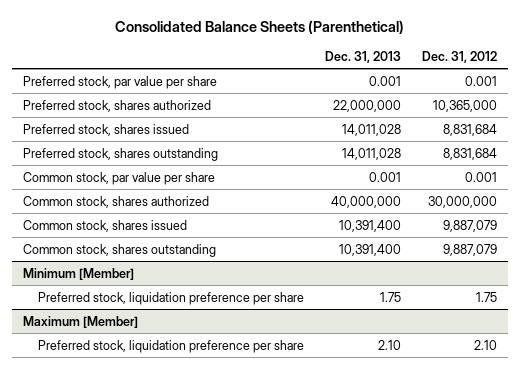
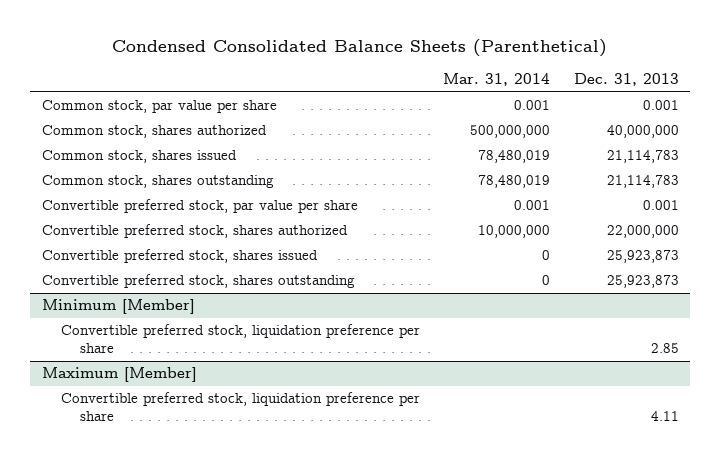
[114,19,404,34] Consolidated Balance Sheets (Parenthetical) -> [112,39,608,58] Condensed Consolidated Balance Sheets (Parenthetical)
[422,50,498,63] Dec. 31, 2012 -> none
none -> [443,73,551,87] Mar. 31, 2014
[22,75,217,89] Preferred stock, par value per share -> none
[22,99,211,112] Preferred stock, shares authorized -> none
[22,123,189,136] Preferred stock, shares issued -> none
[22,147,218,161] Preferred stock, shares outstanding -> none
[339,219,402,232] 10,391,400 -> [606,150,679,164] 21,114,783
[339,243,402,256] 10,391,400 -> [606,175,679,189] 21,114,783
none -> [41,199,358,214] Convertible preferred stock, par value per share
none -> [41,224,348,239] Convertible preferred stock, shares authorized
none -> [41,249,318,264] Convertible preferred stock, shares issued
none -> [41,274,355,289] Convertible preferred stock, shares outstanding
[38,291,305,305] Preferred stock, liquidation preference per share -> [60,324,420,354] Convertible preferred stock, liquidation preference per share
[380,291,402,302] 1.75 -> [650,343,679,354] 2.85
[38,339,305,353] Preferred stock, liquidation preference per share -> [60,392,420,422] Convertible preferred stock, liquidation preference per share
[378,339,402,350] 2.10 -> [650,411,679,422] 4.11

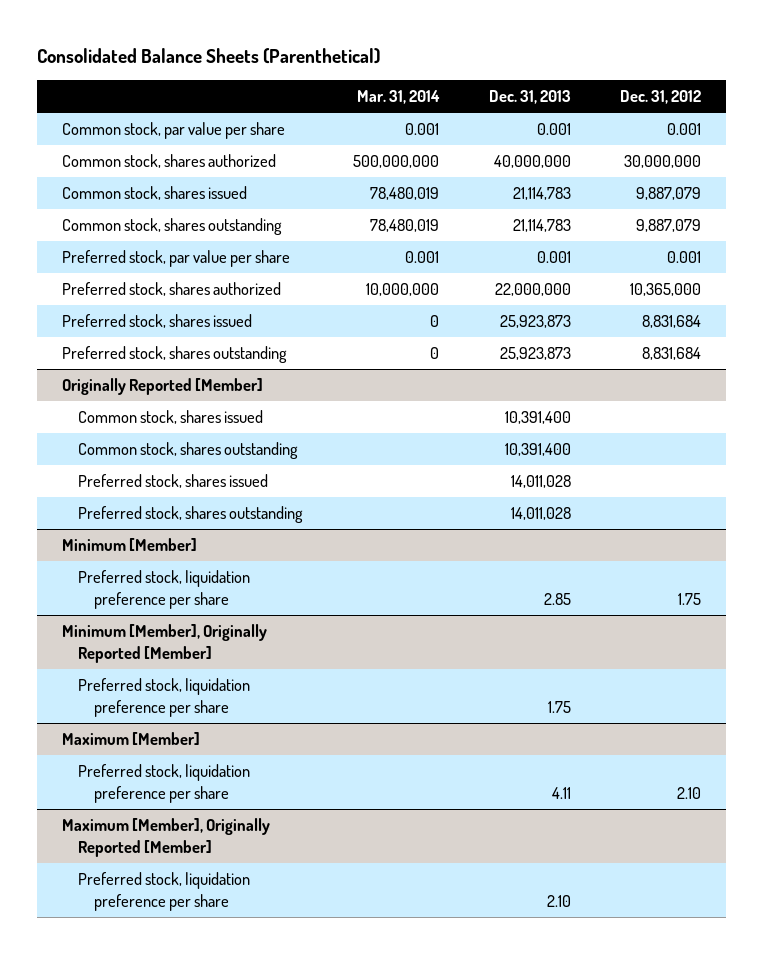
[112,39,608,58] Condensed Consolidated Balance Sheets (Parenthetical) -> [36,47,380,64] Consolidated Balance Sheets (Parenthetical)
none -> [620,89,702,104] Dec. 31, 2012
[41,199,358,214] Convertible preferred stock, par value per share -> [61,250,290,268] Preferred stock, par value per share
[41,224,348,239] Convertible preferred stock, shares authorized -> [61,282,281,297] Preferred stock, shares authorized
[41,249,318,264] Convertible preferred stock, shares issued -> [61,314,252,329] Preferred stock, shares issued
[41,274,355,289] Convertible preferred stock, shares outstanding -> [61,346,287,364] Preferred stock, shares outstanding
none -> [61,378,263,396] Originally Reported [Member]
none -> [77,410,263,425] Common stock, shares issued
none -> [77,442,298,460] Common stock, shares outstanding
none -> [77,474,268,489] Preferred stock, shares issued
none -> [77,506,303,524] Preferred stock, shares outstanding
[60,324,420,354] Convertible preferred stock, liquidation preference per share -> [77,570,250,609] Preferred stock, liquidation preference per share
none -> [61,624,267,663] Minimum [Member], Originally Reported [Member]
none -> [77,678,250,717] Preferred stock, liquidation preference per share
[60,392,420,422] Convertible preferred stock, liquidation preference per share -> [77,764,250,803] Preferred stock, liquidation preference per share
none -> [61,818,270,857] Maximum [Member], Originally Reported [Member]
none -> [77,872,250,911] Preferred stock, liquidation preference per share

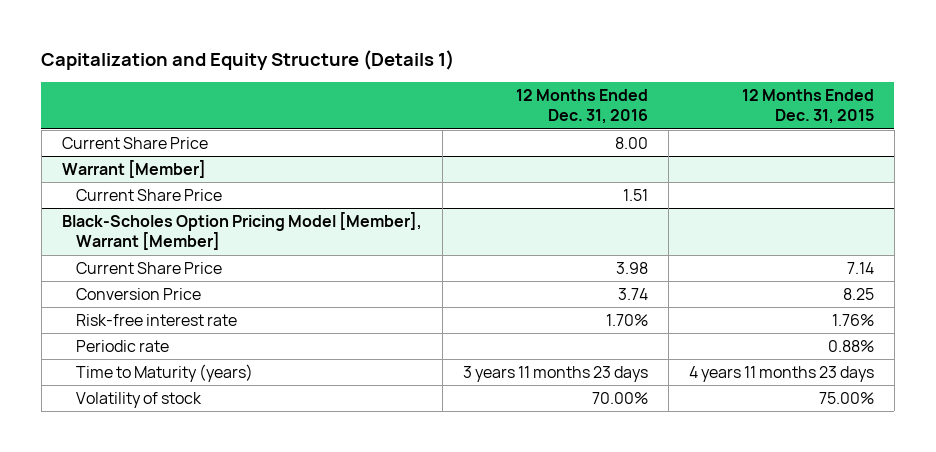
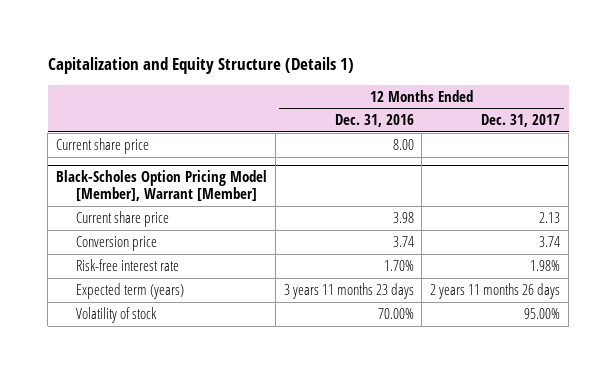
[741,89,874,125] 12 Months Ended Dec. 31, 2015 -> none
none -> [481,114,561,128] Dec. 31, 2017
[61,160,206,179] Warrant [Member] -> none
[75,189,222,202] Current Share Price -> none
[61,137,208,150] Current Share Price -> [55,137,149,154] Current share price
[75,262,222,275] Current Share Price -> [76,210,170,227] Current share price
[75,288,201,301] Conversion Price -> [76,235,158,251] Conversion price
[75,340,169,353] Periodic rate -> none
[75,364,253,383] Time to Maturity (years) -> [76,282,185,299] Expected term (years)

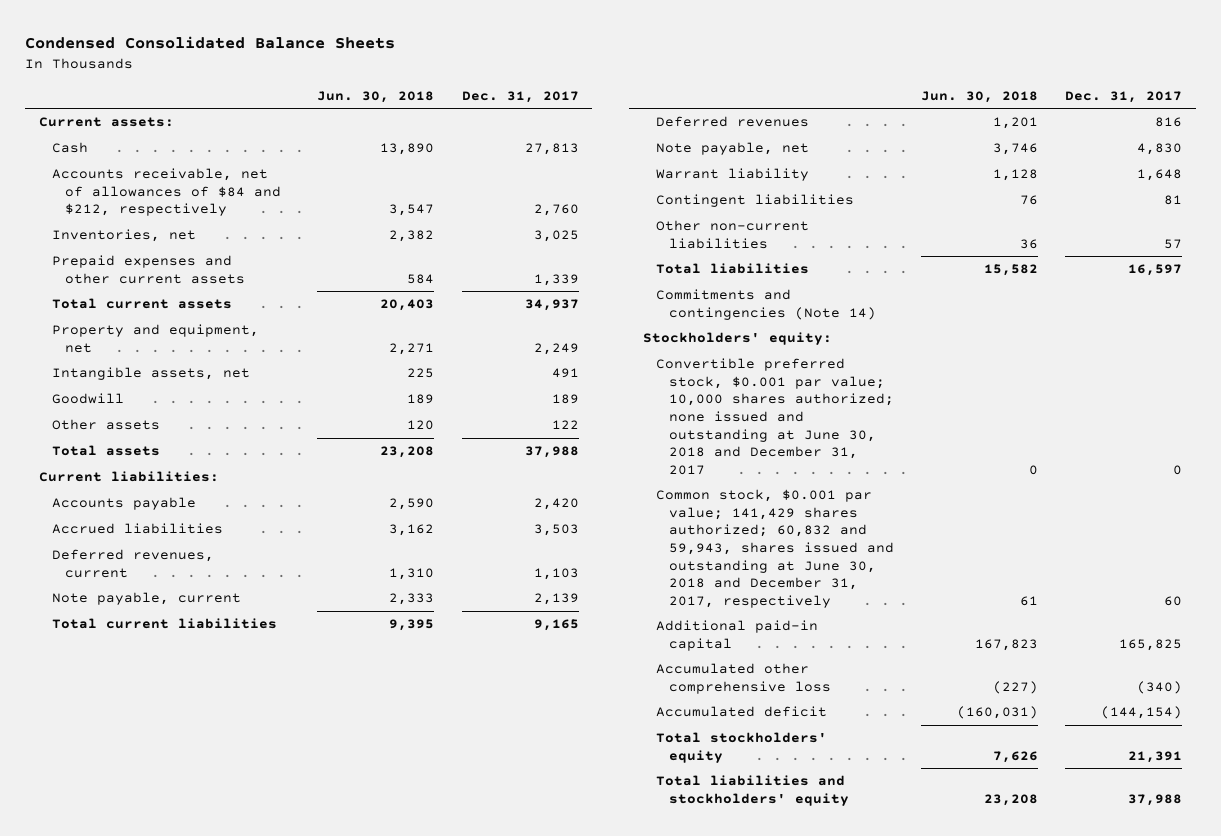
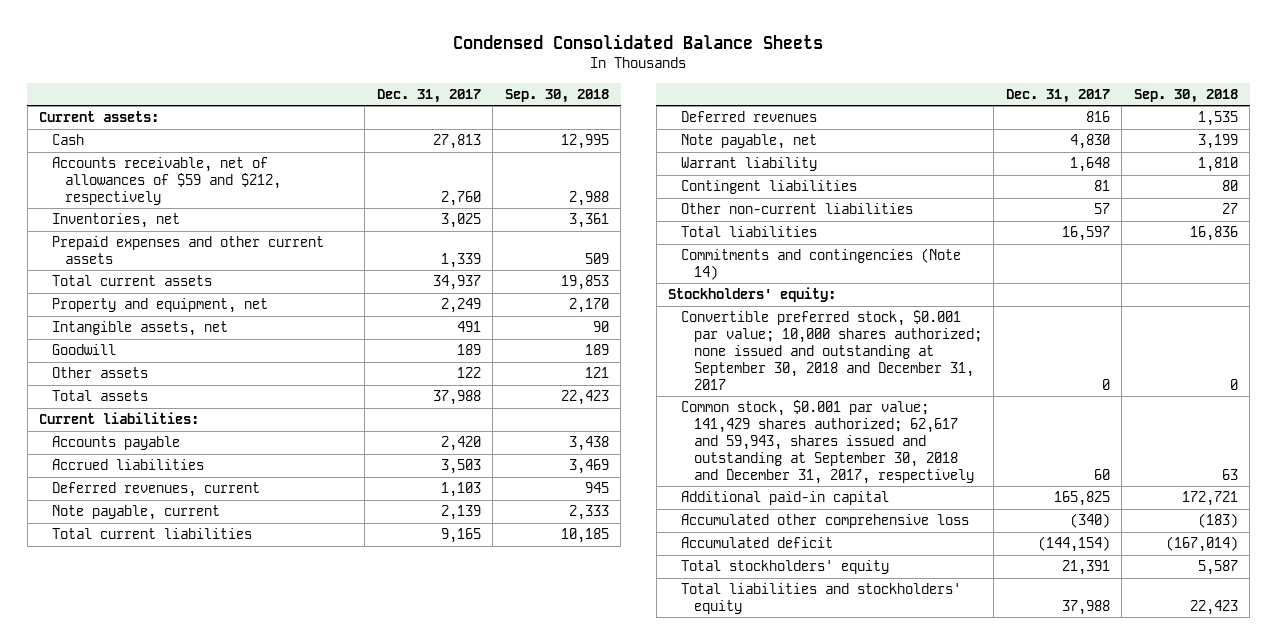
[317,90,435,103] Jun. 30, 2018 -> none
none -> [504,88,609,103] Sep. 30, 2018
[51,168,281,217] Accounts receivable, net of allowances of $84 and $212, respectively -> [52,157,282,205] Accounts receivable, net of allowances of $59 and $212, respectively
[655,358,894,475] Convertible preferred stock, $0.001 par value; 10,000 shares authorized; none issued and outstanding at June 30, 2018 and December 31, 2017 -> [681,310,982,390] Convertible preferred stock, $0.001 par value; 10,000 shares authorized; none issued and outstanding at September 30, 2018 and December 31, 2017
[655,489,894,608] Common stock, $0.001 par value; 141,429 shares authorized; 60,832 and 59,943, shares issued and outstanding at June 30, 2018 and December 31, 2017, respectively -> [681,400,974,484] Common stock, $0.001 par value; 141,429 shares authorized; 62,617 and 59,943, shares issued and outstanding at September 30, 2018 and December 31, 2017, respectively

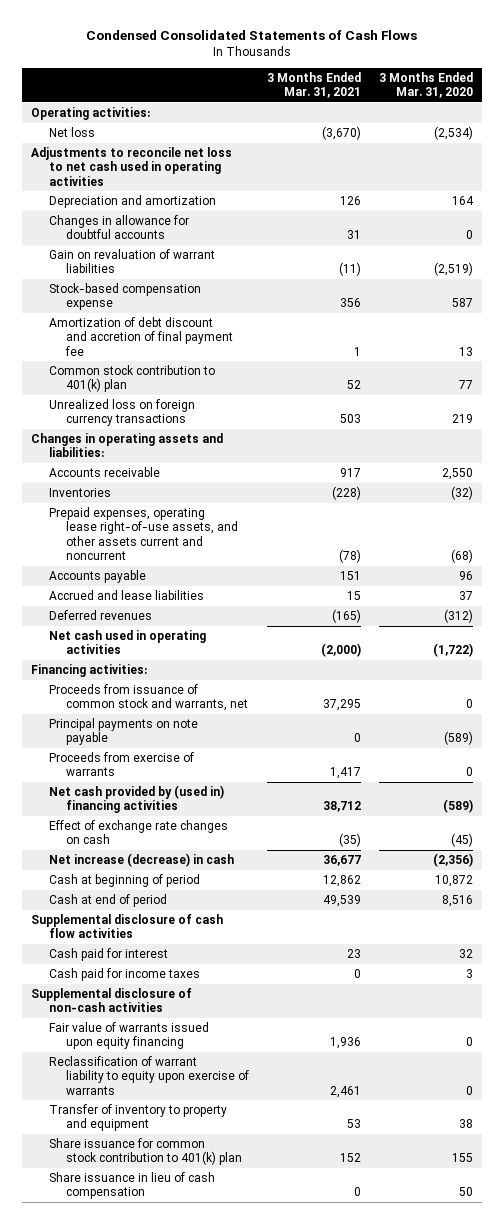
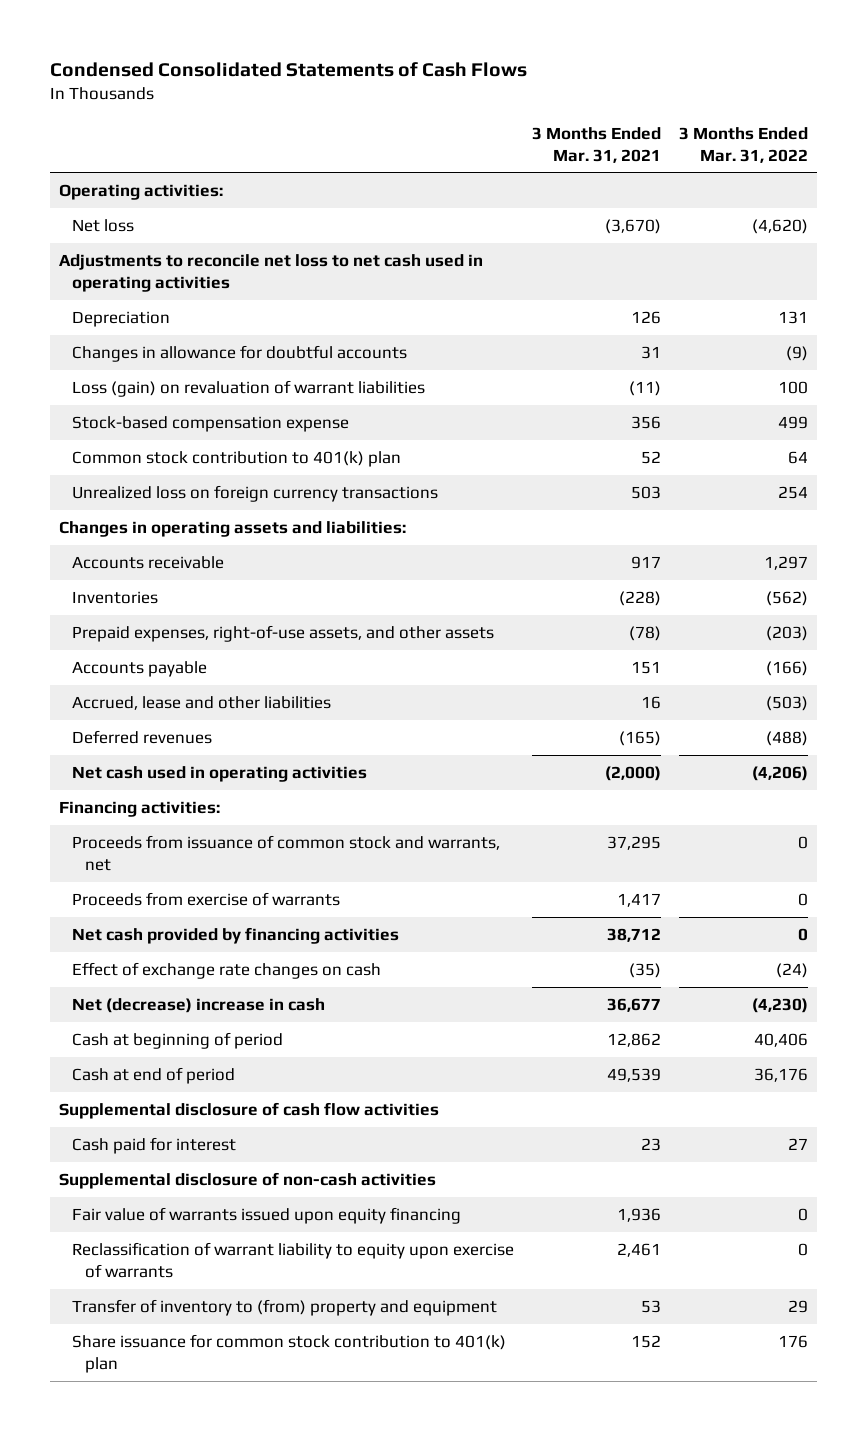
[379,71,474,98] 3 Months Ended Mar. 31, 2020 -> none
none -> [679,126,809,163] 3 Months Ended Mar. 31, 2022
[48,195,216,209] Depreciation and amortization -> [72,310,171,327] Depreciation
[48,249,215,274] Gain on revaluation of warrant liabilities -> [72,379,426,397] Loss (gain) on revaluation of warrant liabilities
[48,317,234,356] Amortization of debt discount and accretion of final payment fee -> none
[48,507,239,560] Prepaid expenses, operating lease right-of-use assets, and other assets current and noncurrent -> [72,624,495,642] Prepaid expenses, right-of-use assets, and other assets
[48,590,204,601] Accrued and lease liabilities -> [72,695,332,710] Accrued, lease and other liabilities
[347,591,362,601] 15 -> [641,695,662,709] 16
[48,718,198,746] Principal payments on note payable -> none
[48,785,224,814] Net cash provided by (used in) financing activities -> [72,926,400,944] Net cash provided by financing activities
[48,853,234,868] Net increase (decrease) in cash -> [72,997,326,1013] Net (decrease) increase in cash
[48,968,200,982] Cash paid for income taxes -> none
[48,1104,227,1132] Transfer of inventory to property and equipment -> [72,1298,498,1316] Transfer of inventory to (from) property and equipment
[48,1172,215,1200] Share issuance in lieu of cash compensation -> none

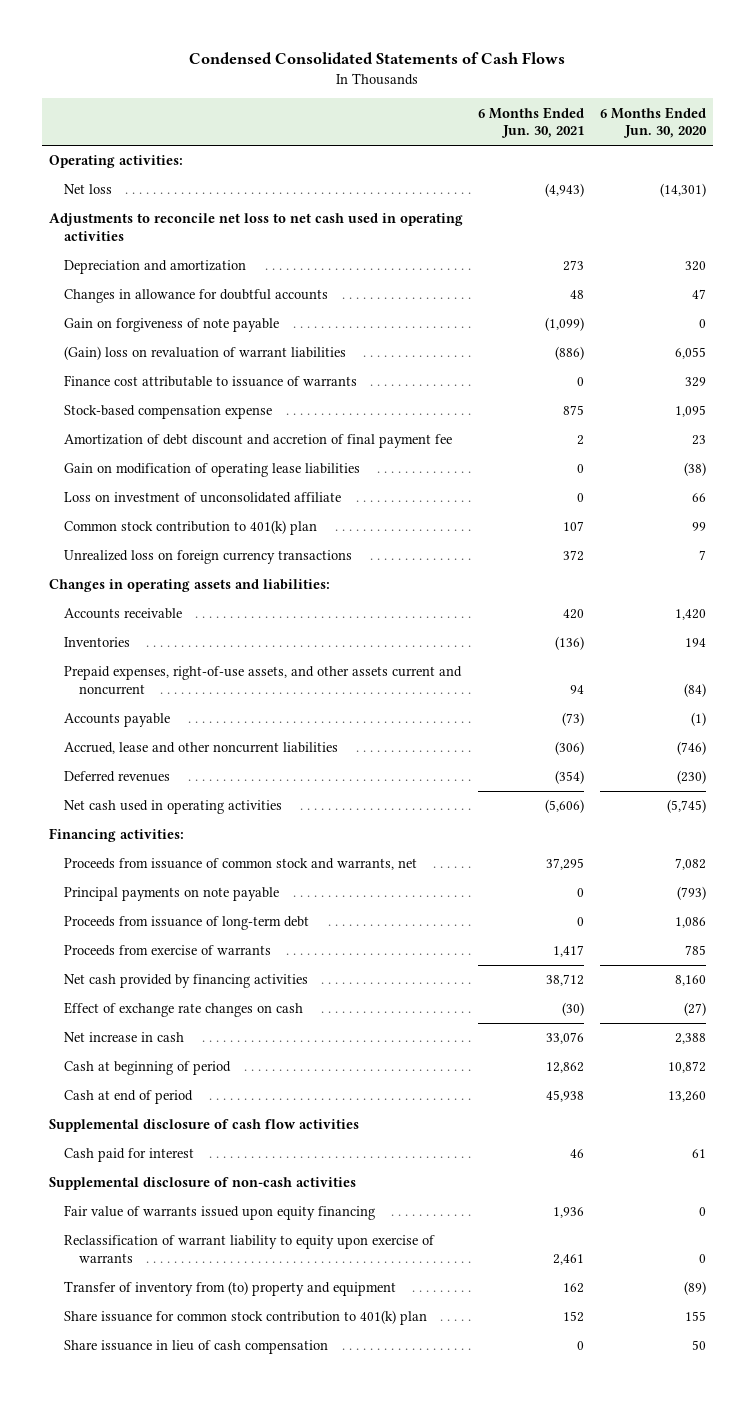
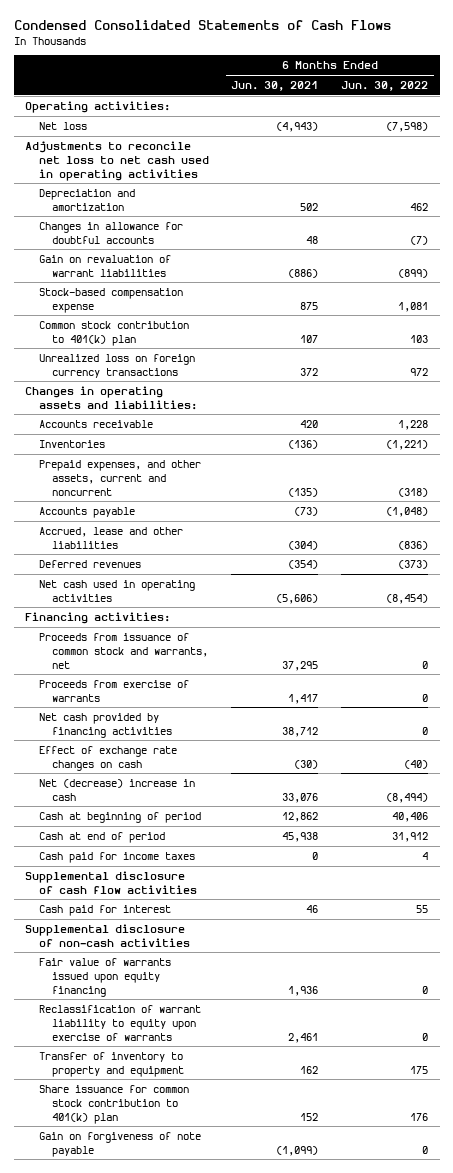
[599,106,707,139] 6 Months Ended Jun. 30, 2020 -> none
none -> [341,80,429,91] Jun. 30, 2022
[563,260,585,272] 273 -> [300,202,319,211] 502
[64,375,358,388] Finance cost attributable to issuance of warrants -> none
[64,346,347,361] (Gain) loss on revaluation of warrant liabilities -> [38,254,171,277] Gain on revaluation of warrant liabilities
[64,434,453,449] Amortization of debt discount and accretion of final payment fee -> none
[64,463,361,478] Gain on modification of operating lease liabilities -> none
[64,492,342,504] Loss on investment of unconsolidated affiliate -> none
[64,666,463,695] Prepaid expenses, right-of-use assets, and other assets current and noncurrent -> [38,459,201,496] Prepaid expenses, and other assets, current and noncurrent
[570,684,585,694] 94 -> [288,487,319,497] (135)
[64,742,339,755] Accrued, lease and other noncurrent liabilities -> [38,526,183,549] Accrued, lease and other liabilities
[555,741,585,756] (306) -> [288,540,319,550] (304)
[64,887,280,902] Principal payments on note payable -> none
[64,916,310,931] Proceeds from issuance of long-term debt -> none
[64,1032,185,1043] Net increase in cash -> [38,778,195,801] Net (decrease) increase in cash
none -> [38,851,195,863] Cash paid for income taxes
[64,1281,397,1297] Transfer of inventory from (to) property and equipment -> [38,1051,185,1077] Transfer of inventory to property and equipment
[64,1340,329,1355] Share issuance in lieu of cash compensation -> none
[64,318,280,333] Gain on forgiveness of note payable -> [38,1131,201,1157] Gain on forgiveness of note payable

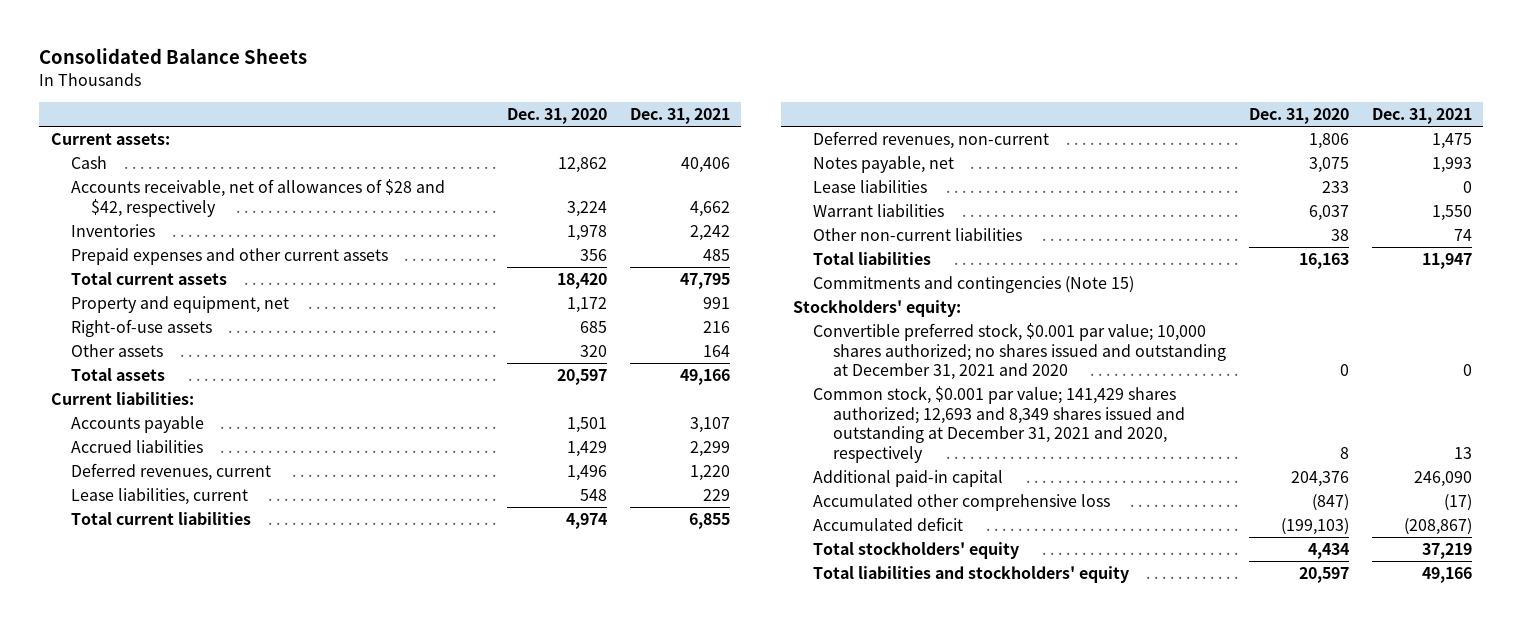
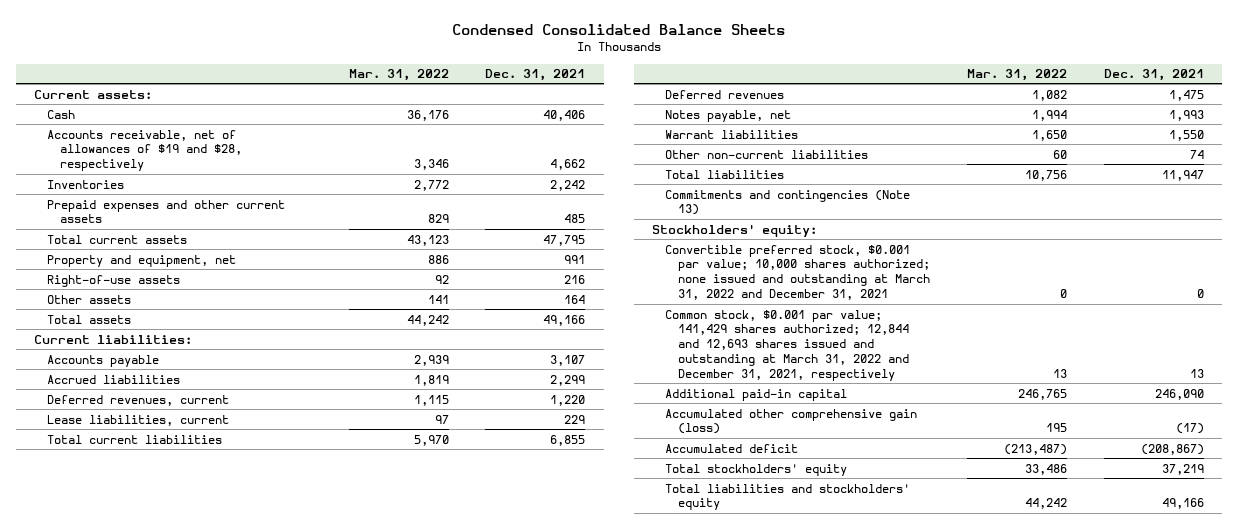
[39,48,308,65] Consolidated Balance Sheets -> [451,23,785,35] Condensed Consolidated Balance Sheets
[507,107,608,124] Dec. 31, 2020 -> none
none -> [348,69,449,82] Mar. 31, 2022
[70,178,445,217] Accounts receivable, net of allowances of $28 and $42, respectively -> [47,129,243,172] Accounts receivable, net of allowances of $19 and $28, respectively
[813,130,1050,149] Deferred revenues, non-current -> [665,89,785,99] Deferred revenues
[813,179,928,193] Lease liabilities -> none
[813,275,1135,293] Commitments and contingencies (Note 15) -> [665,189,911,216] Commitments and contingencies (Note 13)
[813,322,1227,381] Convertible preferred stock, $0.001 par value; 10,000 shares authorized; no shares issued and outstanding at December 31, 2021 and 2020 -> [665,244,931,301] Convertible preferred stock, $0.001 par value; 10,000 shares authorized; none issued and outstanding at March 31, 2022 and December 31, 2021
[813,385,1186,463] Common stock, $0.001 par value; 141,429 shares authorized; 12,693 and 8,349 shares issued and outstanding at December 31, 2021 and 2020, respectively -> [665,309,910,382] Common stock, $0.001 par value; 141,429 shares authorized; 12,844 and 12,693 shares issued and outstanding at March 31, 2022 and December 31, 2021, respectively
[813,493,1111,511] Accumulated other comprehensive loss -> [665,408,918,435] Accumulated other comprehensive gain (loss)

